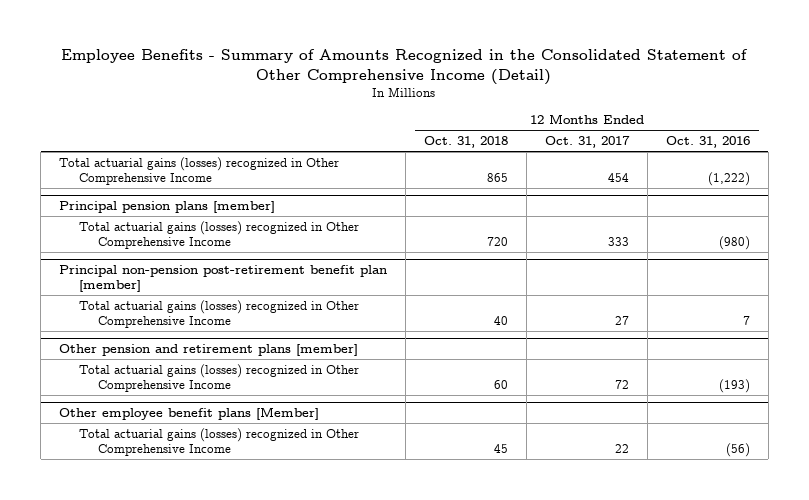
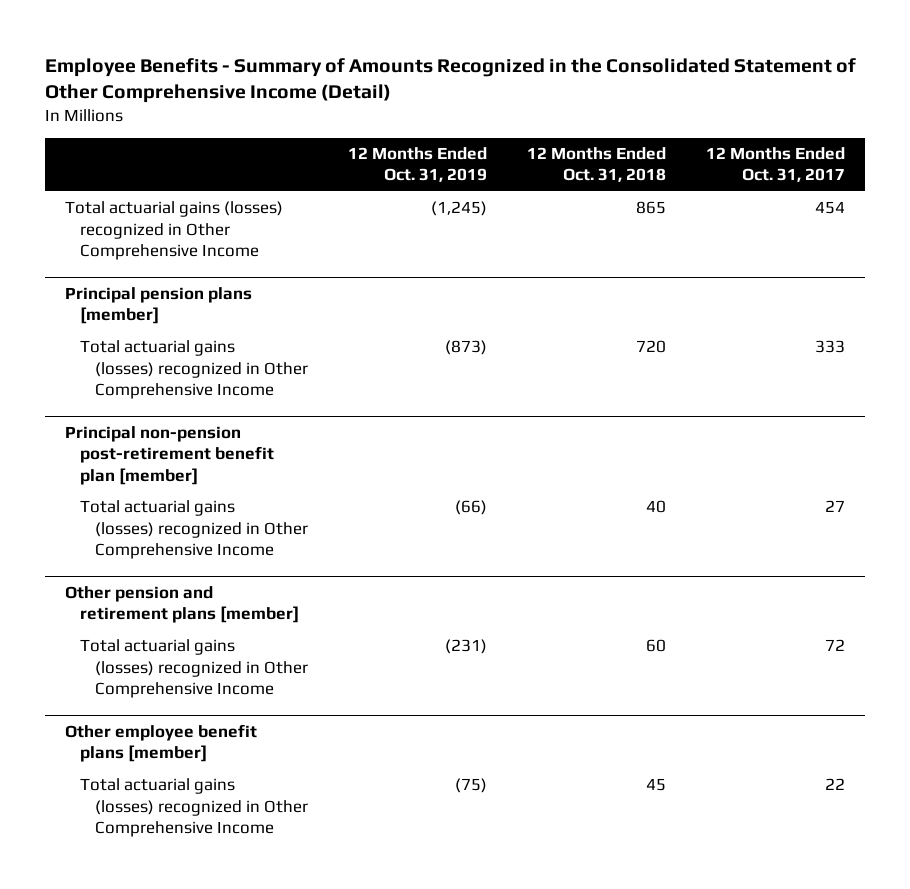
[665,136,750,149] Oct. 31, 2016 -> none
none -> [347,146,487,183] 12 Months Ended Oct. 31, 2019
[59,407,320,421] Other employee benefit plans [Member] -> [65,724,258,763] Other employee benefit plans [member]

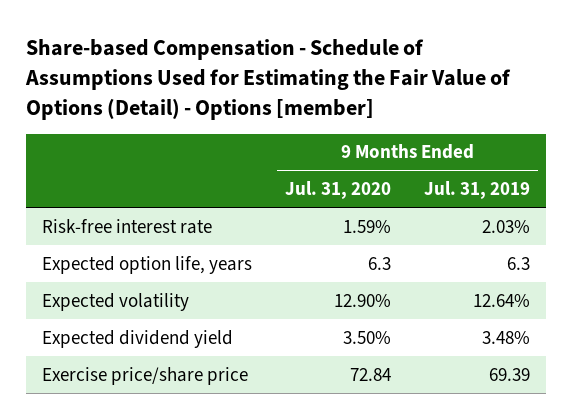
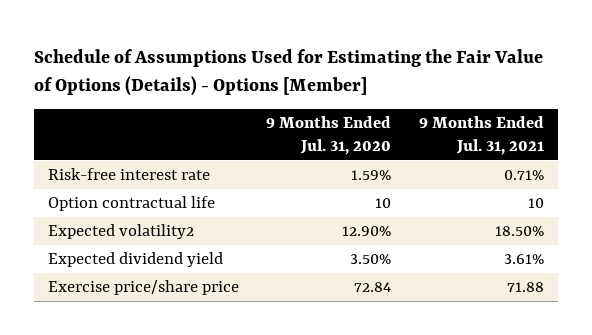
[24,39,511,120] Share-based Compensation - Schedule of Assumptions Used for Estimating the Fair Value of Options (Detail) - Options [member] -> [34,48,544,97] Schedule of Assumptions Used for Estimating the Fair Value of Options (Details) - Options [Member]
[423,181,530,200] Jul. 31, 2019 -> none
none -> [418,116,544,156] 9 Months Ended Jul. 31, 2021
[42,255,253,274] Expected option life, years -> [48,196,216,212] Option contractual life
[368,256,392,270] 6.3 -> [375,198,392,209] 10
[42,292,190,311] Expected volatility -> [48,224,195,240] Expected volatility2

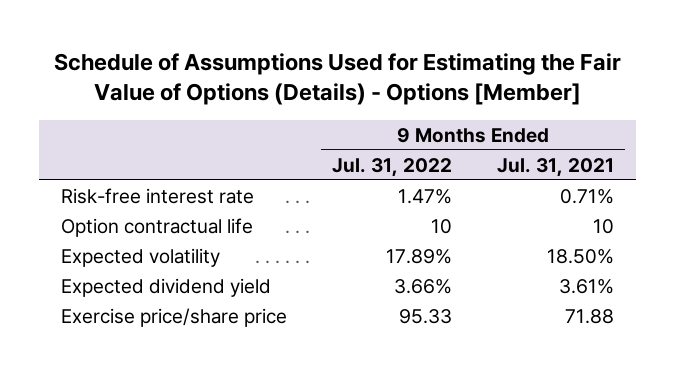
[266,116,392,156] 9 Months Ended Jul. 31, 2020 -> none
none -> [332,157,453,177] Jul. 31, 2022
[48,224,195,240] Expected volatility2 -> [61,247,221,267] Expected volatility

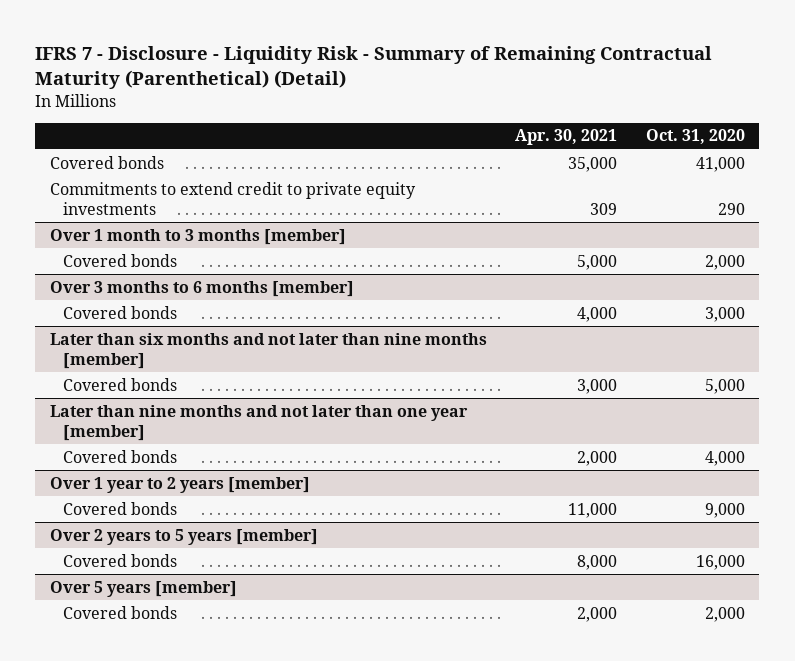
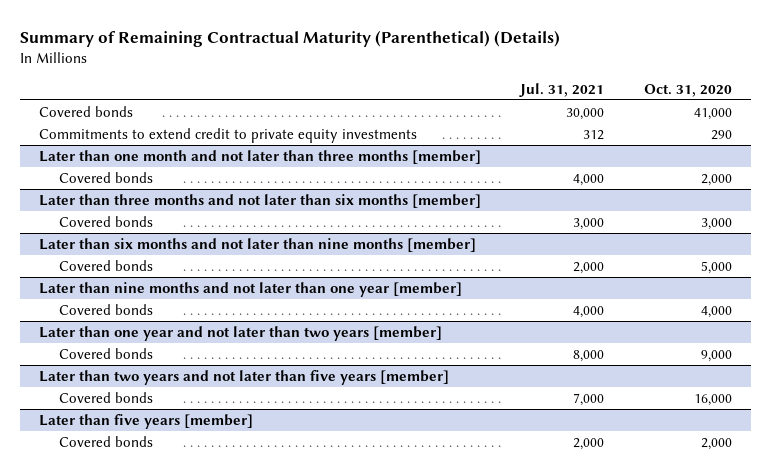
[35,46,713,90] IFRS 7 - Disclosure - Liquidity Risk - Summary of Remaining Contractual Maturity (Parenthetical) (Detail) -> [19,29,560,47] Summary of Remaining Contractual Maturity (Parenthetical) (Details)
[515,129,618,146] Apr. 30, 2021 -> none
none -> [519,82,605,97] Jul. 31, 2021
[49,228,346,245] Over 1 month to 3 months [member] -> [39,149,482,164] Later than one month and not later than three months [member]
[49,280,354,297] Over 3 months to 6 months [member] -> [39,193,482,208] Later than three months and not later than six months [member]
[49,476,310,493] Over 1 year to 2 years [member] -> [39,325,443,341] Later than one year and not later than two years [member]
[49,528,318,545] Over 2 years to 5 years [member] -> [39,369,450,385] Later than two years and not later than five years [member]
[49,580,237,597] Over 5 years [member] -> [39,413,254,429] Later than five years [member]

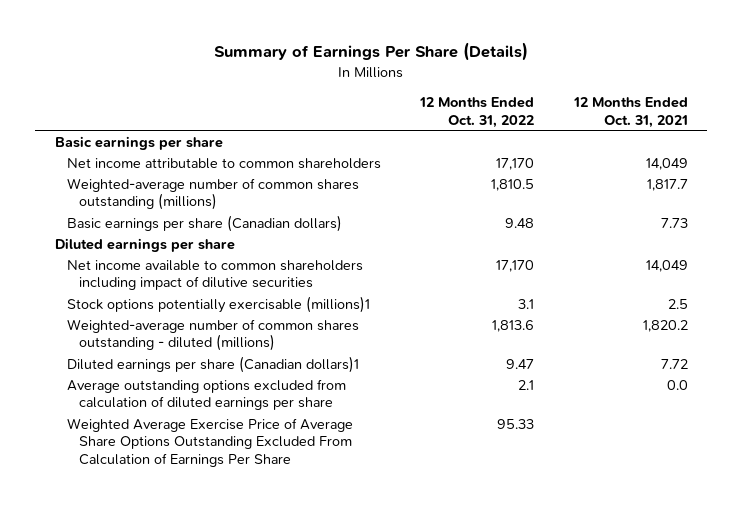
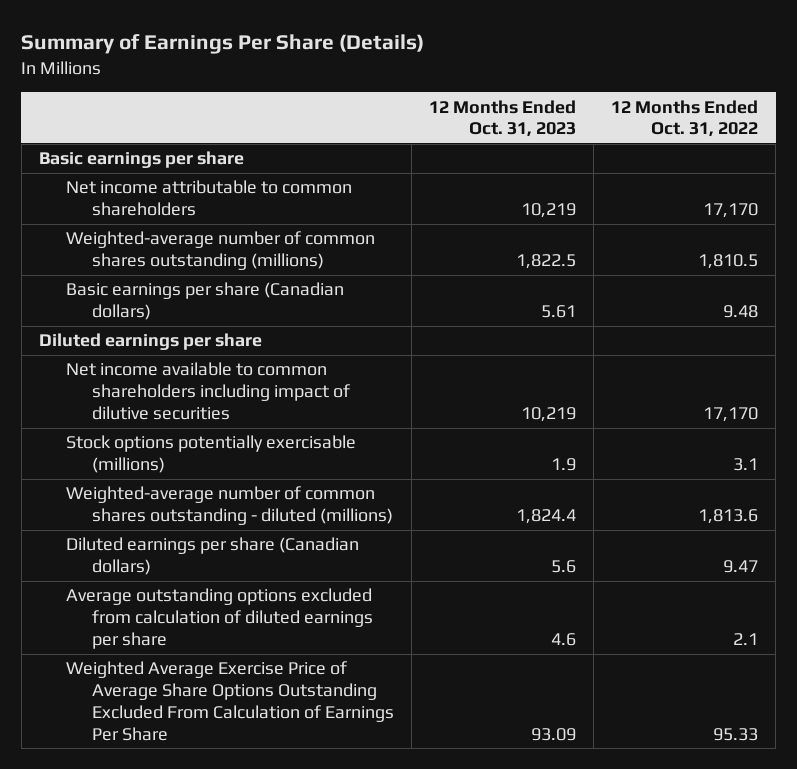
[572,97,688,128] 12 Months Ended Oct. 31, 2021 -> none
none -> [429,99,577,138] 12 Months Ended Oct. 31, 2023
[66,295,370,313] Stock options potentially exercisable (millions)1 -> [65,435,356,474] Stock options potentially exercisable (millions)
[66,355,359,373] Diluted earnings per share (Canadian dollars)1 -> [65,537,359,576] Diluted earnings per share (Canadian dollars)

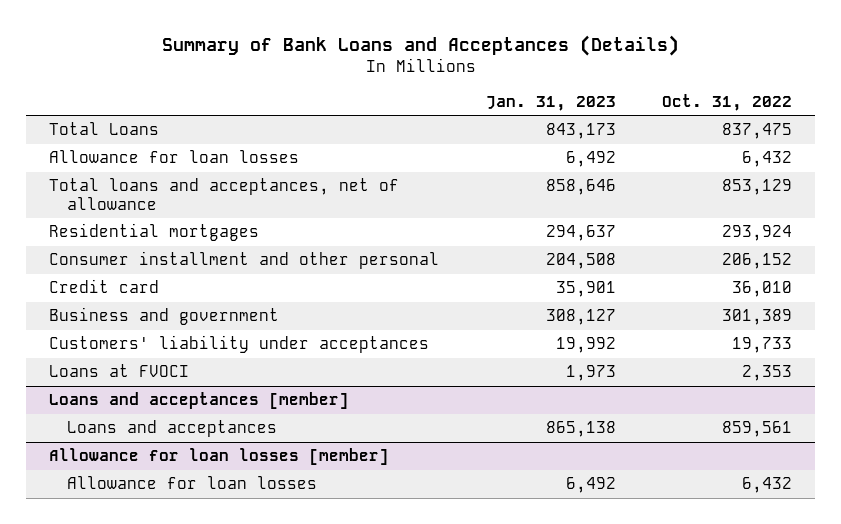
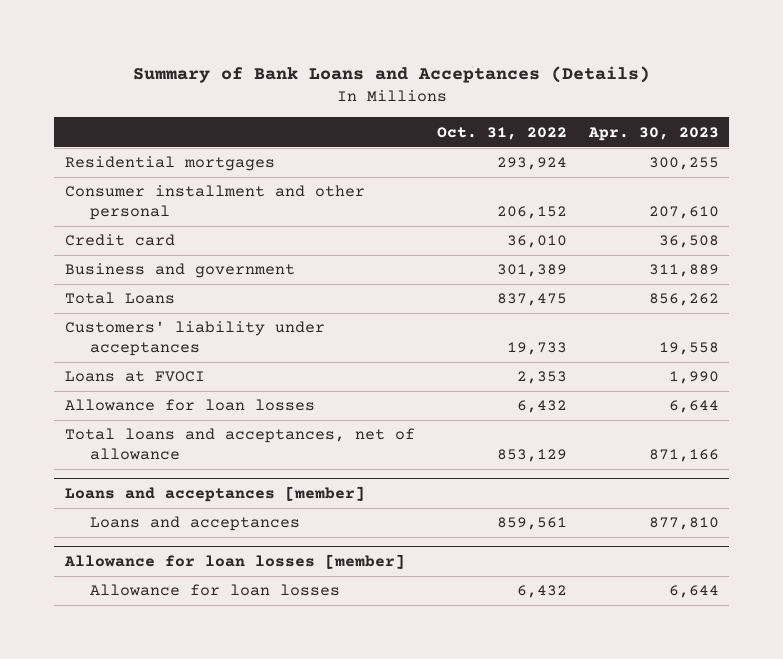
[485,96,616,112] Jan. 31, 2023 -> none
none -> [587,126,719,141] Apr. 30, 2023
[49,122,160,136] Total Loans -> [64,292,175,305] Total Loans
[49,150,300,164] Allowance for loan losses -> [64,399,315,412] Allowance for loan losses
[49,178,400,211] Total loans and acceptances, net of allowance -> [64,428,415,460] Total loans and acceptances, net of allowance

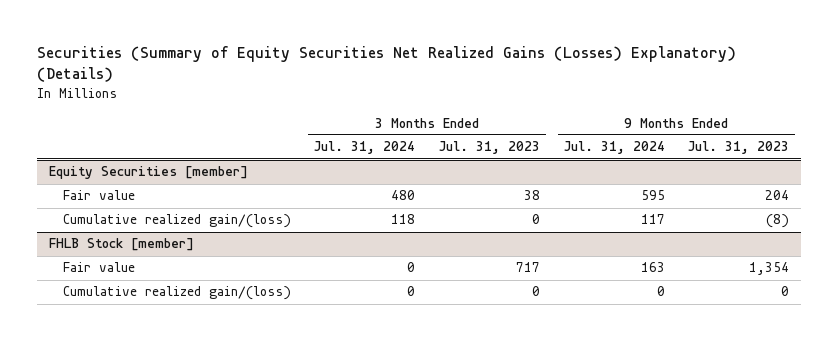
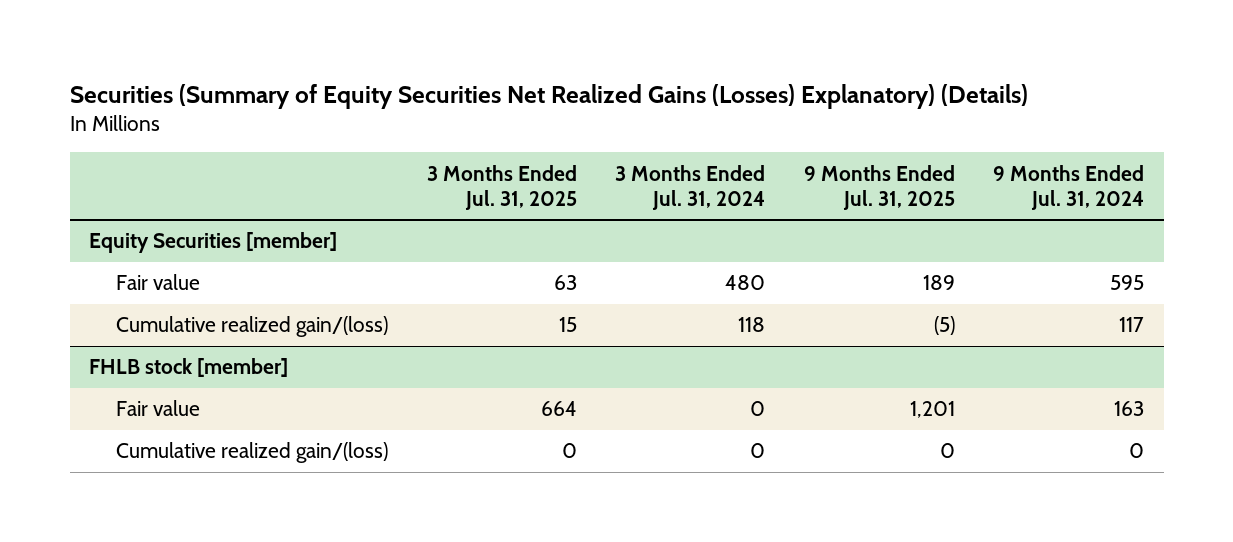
[438,141,540,155] Jul. 31, 2023 -> none
[688,141,790,155] Jul. 31, 2023 -> none
none -> [426,164,577,210] 3 Months Ended Jul. 31, 2025
none -> [803,164,955,210] 9 Months Ended Jul. 31, 2025
[49,238,195,252] FHLB Stock [member] -> [88,358,288,378] FHLB stock [member]

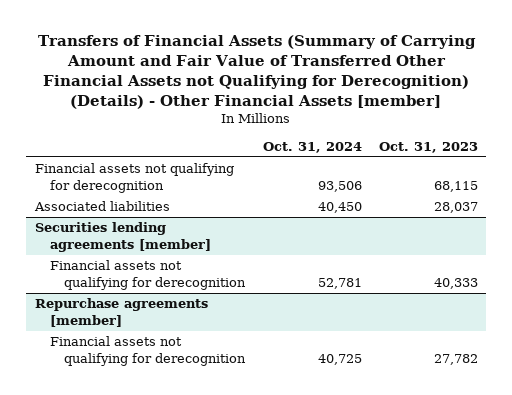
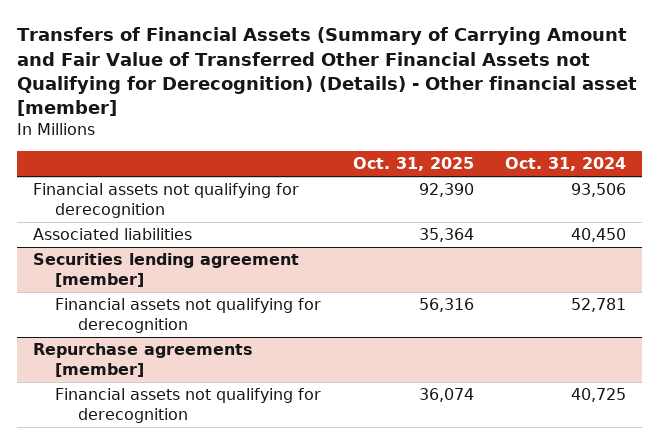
[38,34,477,109] Transfers of Financial Assets (Summary of Carrying Amount and Fair Value of Transferred Other Financial Assets not Qualifying for Derecognition) (Details) - Other Financial Assets [member] -> [16,27,637,117] Transfers of Financial Assets (Summary of Carrying Amount and Fair Value of Transferred Other Financial Assets not Qualifying for Derecognition) (Details) - Other financial asset [member]
[378,142,478,154] Oct. 31, 2023 -> none
none -> [352,157,474,172] Oct. 31, 2025
[34,222,211,252] Securities lending agreements [member] -> [32,253,299,287] Securities lending agreement [member]

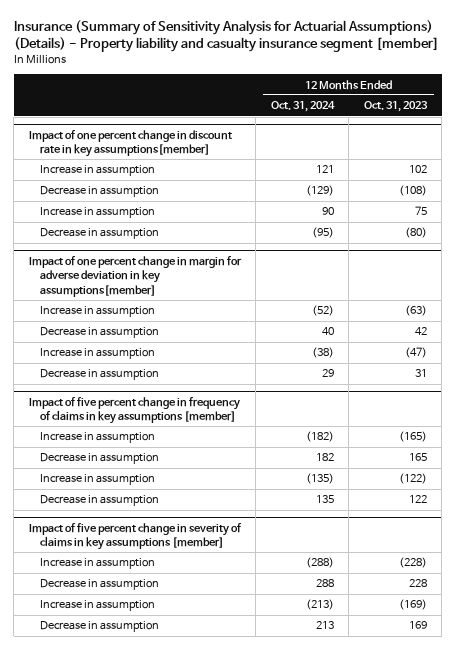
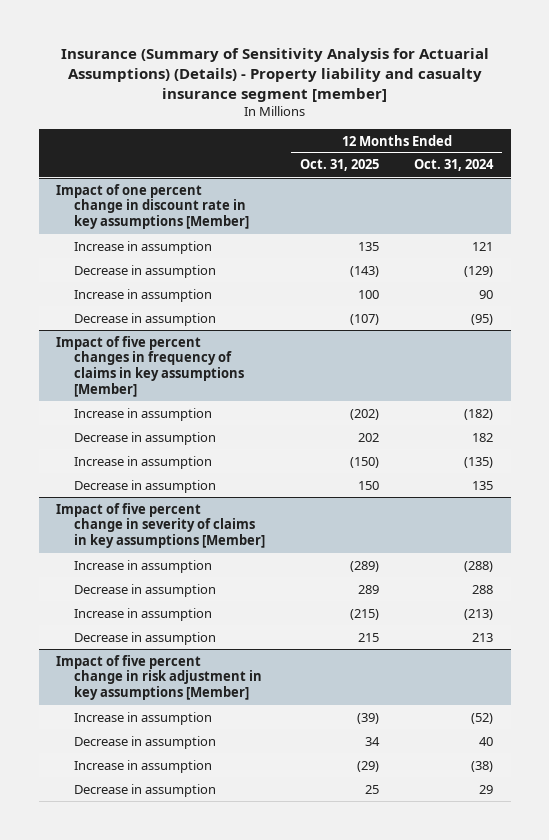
[363,101,428,113] Oct. 31, 2023 -> none
none -> [300,159,380,172] Oct. 31, 2025
[28,129,232,158] Impact of one percent change in discount rate in key assumptions[member] -> [56,183,250,230] Impact of one percent change in discount rate in key assumptions [Member]
[28,255,242,297] Impact of one percent change in margin for adverse deviation in key assumptions[member] -> none
[40,306,156,318] Increase in assumption -> none
[40,327,160,339] Decrease in assumption -> none
[40,348,156,360] Increase in assumption -> none
[40,369,160,381] Decrease in assumption -> none
[28,396,240,425] Impact of five percent change in frequency of claims in key assumptions [member] -> [56,335,245,398] Impact of five percent changes in frequency of claims in key assumptions [Member]
[28,522,242,551] Impact of five percent change in severity of claims in key assumptions [member] -> [56,502,266,549] Impact of five percent change in severity of claims in key assumptions [Member]
none -> [56,654,263,701] Impact of five percent change in risk adjustment in key assumptions [Member]
none -> [74,711,213,725] Increase in assumption
none -> [74,735,217,749] Decrease in assumption
none -> [74,759,213,773] Increase in assumption
none -> [74,783,217,797] Decrease in assumption

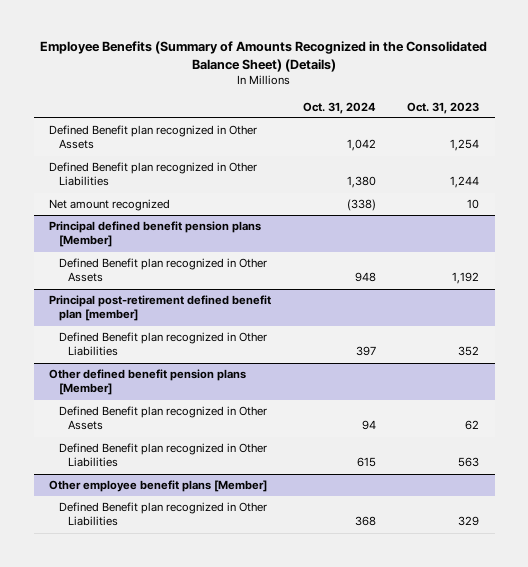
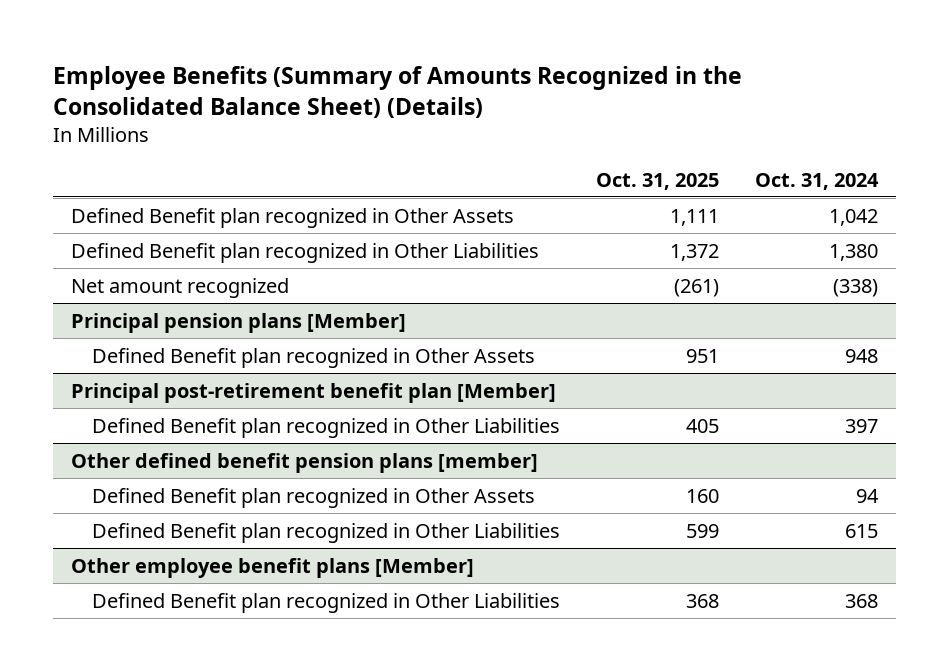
[406,101,479,114] Oct. 31, 2023 -> none
none -> [595,172,719,190] Oct. 31, 2025
[49,221,262,248] Principal defined benefit pension plans [Member] -> [71,312,407,333] Principal pension plans [Member]
[49,295,272,322] Principal post-retirement defined benefit plan [member] -> [71,382,557,403] Principal post-retirement benefit plan [Member]
[49,369,247,396] Other defined benefit pension plans [Member] -> [71,452,539,473] Other defined benefit pension plans [member]

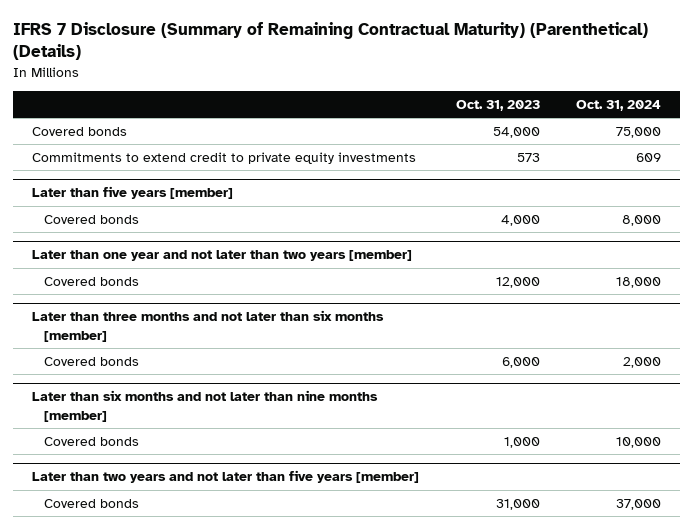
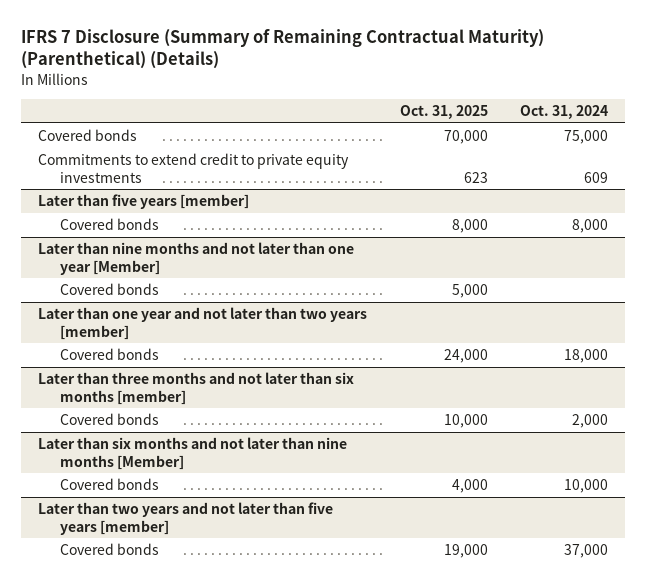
[455,99,540,111] Oct. 31, 2023 -> none
none -> [399,105,488,120] Oct. 31, 2025
none -> [37,242,354,275] Later than nine months and not later than one year [Member]
none -> [60,283,160,296] Covered bonds
[31,390,378,422] Later than six months and not later than nine months [member] -> [37,437,347,470] Later than six months and not later than nine months [Member]

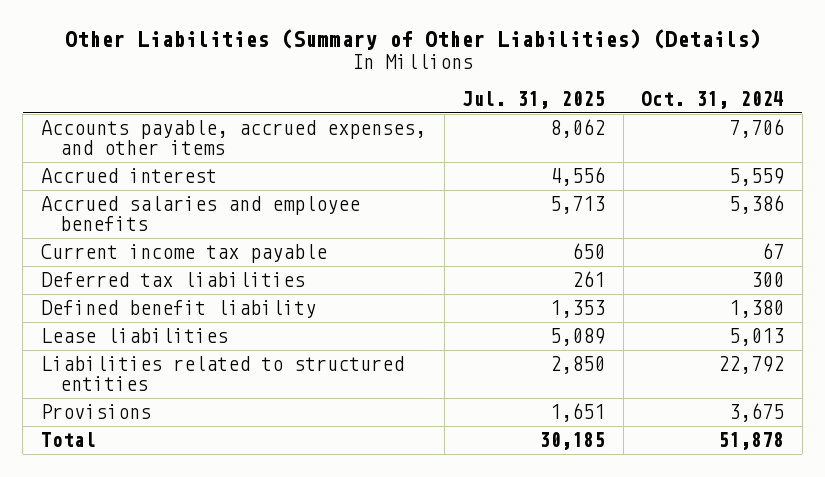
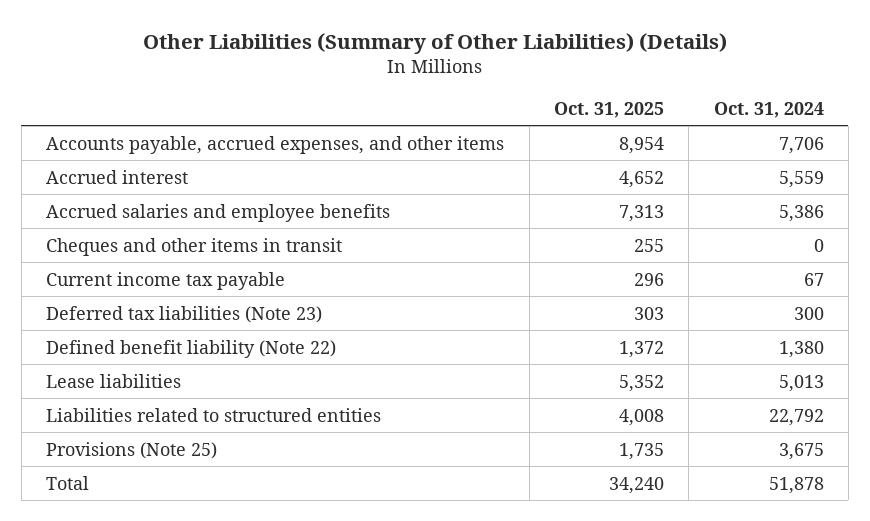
[462,90,606,109] Jul. 31, 2025 -> none
none -> [553,101,664,118] Oct. 31, 2025
none -> [46,237,343,256] Cheques and other items in transit
[40,272,305,288] Deferred tax liabilities -> [46,305,323,323] Deferred tax liabilities (Note 23)
[40,300,316,319] Defined benefit liability -> [46,339,337,358] Defined benefit liability (Note 22)
[40,404,151,420] Provisions -> [46,441,218,459] Provisions (Note 25)

